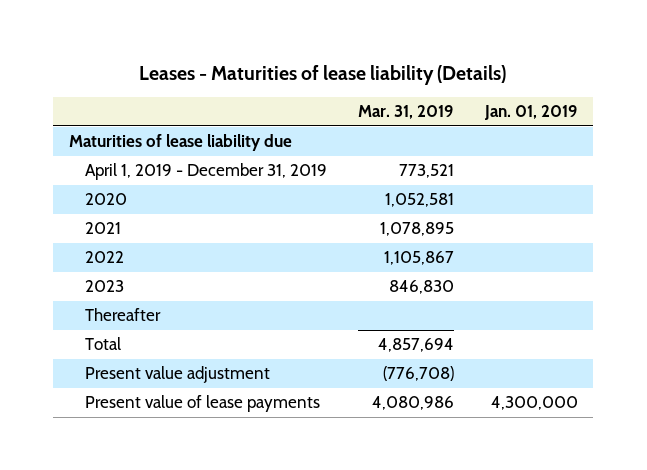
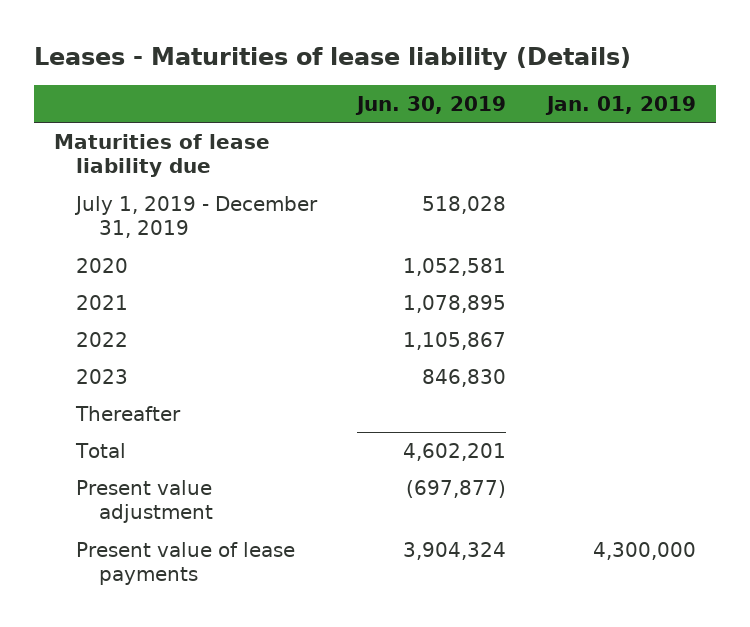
[358,104,455,119] Mar. 31, 2019 -> none
none -> [355,96,507,116] Jun. 30, 2019
[85,163,328,181] April 1, 2019 - December 31, 2019 -> [74,196,319,239] July 1, 2019 - December 31, 2019

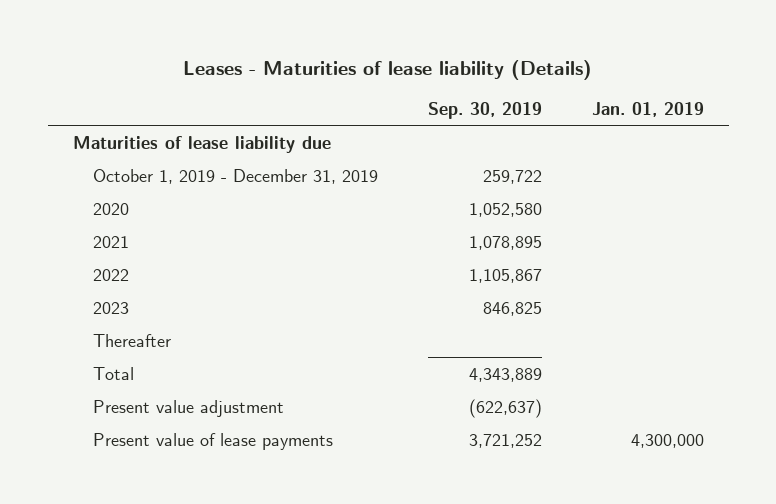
[355,96,507,116] Jun. 30, 2019 -> none
none -> [427,101,542,119] Sep. 30, 2019
[74,196,319,239] July 1, 2019 - December 31, 2019 -> [93,168,379,184] October 1, 2019 - December 31, 2019

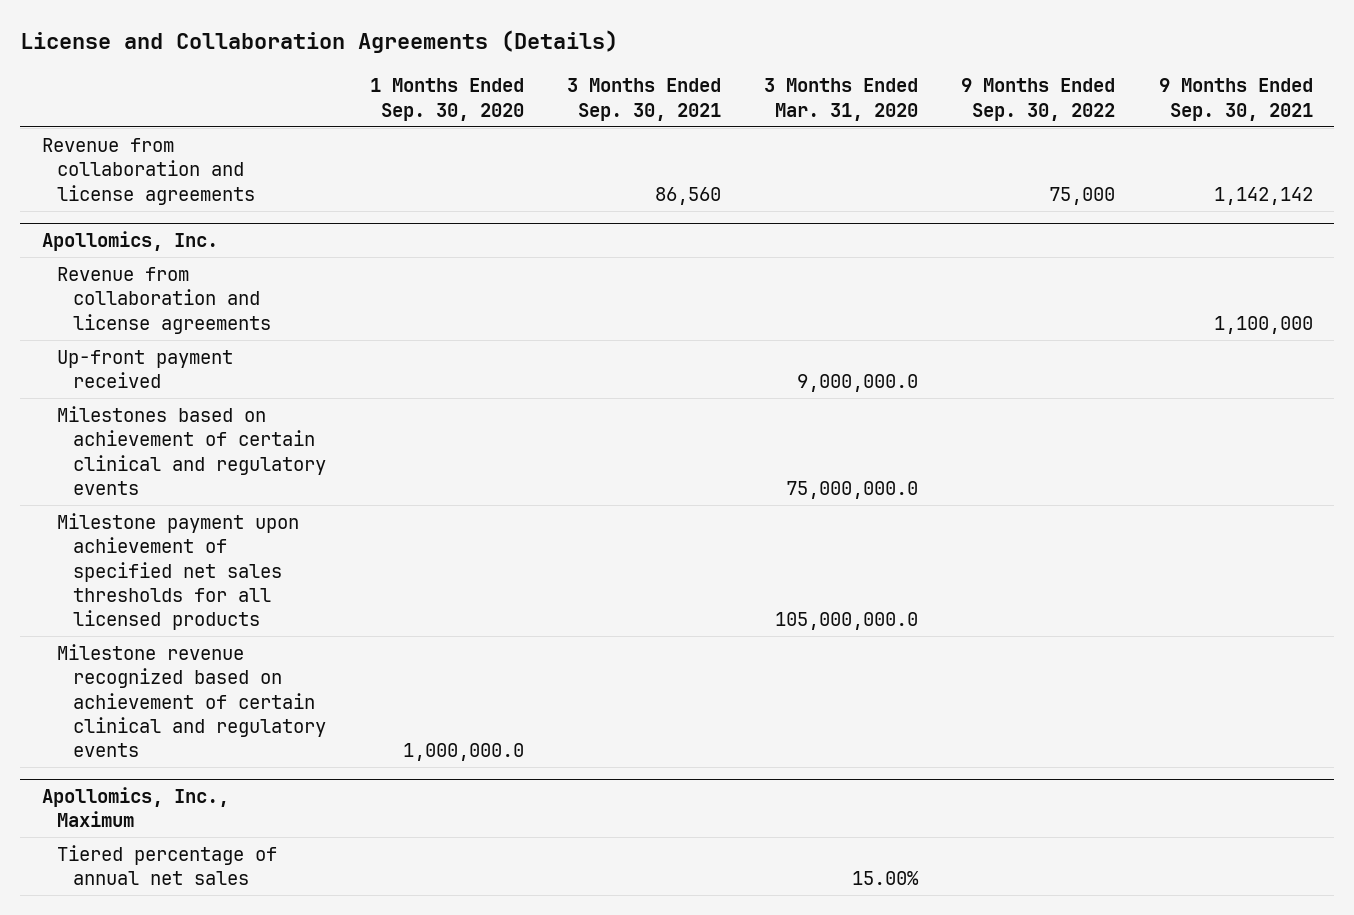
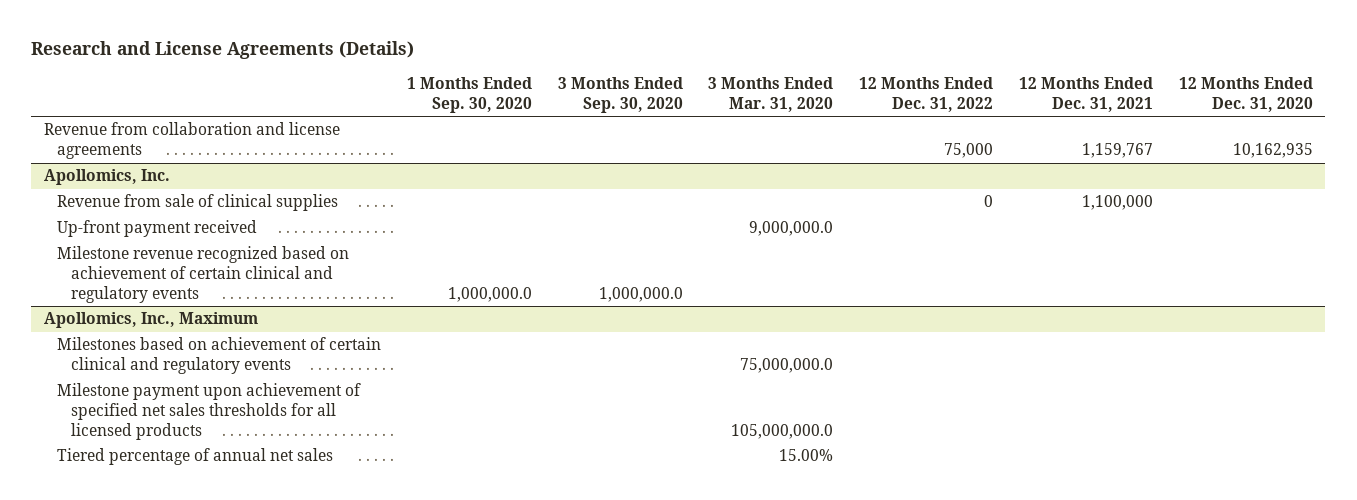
[19,30,618,54] License and Collaboration Agreements (Details) -> [31,41,415,60] Research and License Agreements (Details)
[566,78,721,121] 3 Months Ended Sep. 30, 2021 -> none
[961,78,1116,121] 9 Months Ended Sep. 30, 2022 -> none
[1158,78,1313,121] 9 Months Ended Sep. 30, 2021 -> none
none -> [557,77,683,113] 3 Months Ended Sep. 30, 2020
none -> [859,77,994,112] 12 Months Ended Dec. 31, 2022
none -> [1018,77,1153,112] 12 Months Ended Dec. 31, 2021
none -> [1178,77,1313,112] 12 Months Ended Dec. 31, 2020
[57,266,272,334] Revenue from collaboration and license agreements -> none
none -> [57,194,339,212] Revenue from sale of clinical supplies
[57,405,327,495] Milestones based on achievement of certain clinical and regulatory events -> none
[57,512,300,631] Milestone payment upon achievement of specified net sales thresholds for all licensed products -> none
none -> [57,337,382,375] Milestones based on achievement of certain clinical and regulatory events
none -> [57,383,362,440] Milestone payment upon achievement of specified net sales thresholds for all licensed products

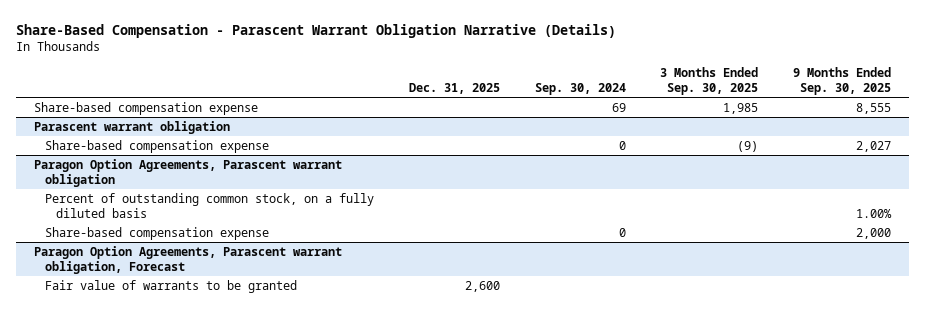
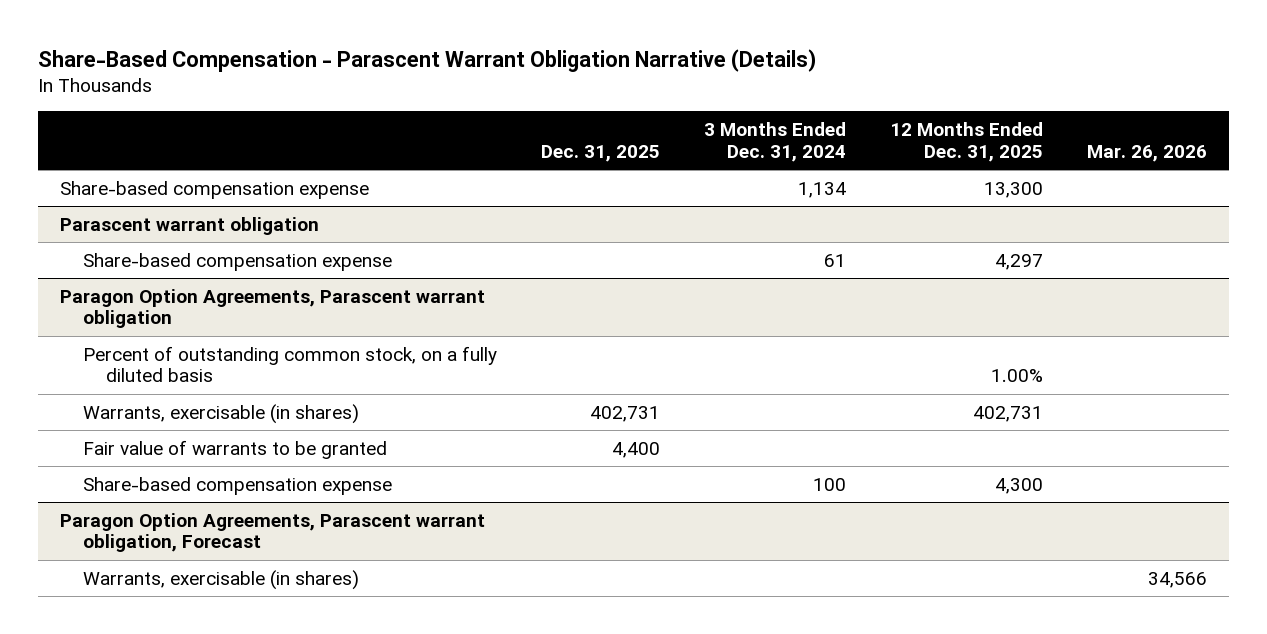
[534,82,626,95] Sep. 30, 2024 -> none
[660,66,759,95] 3 Months Ended Sep. 30, 2025 -> none
[793,66,892,95] 9 Months Ended Sep. 30, 2025 -> none
none -> [704,121,847,162] 3 Months Ended Dec. 31, 2024
none -> [890,121,1044,162] 12 Months Ended Dec. 31, 2025
none -> [1087,144,1208,162] Mar. 26, 2026
none -> [82,403,359,424] Warrants, exercisable (in shares)
none -> [82,439,387,459] Fair value of warrants to be granted
[44,280,297,294] Fair value of warrants to be granted -> none
none -> [82,569,359,590] Warrants, exercisable (in shares)

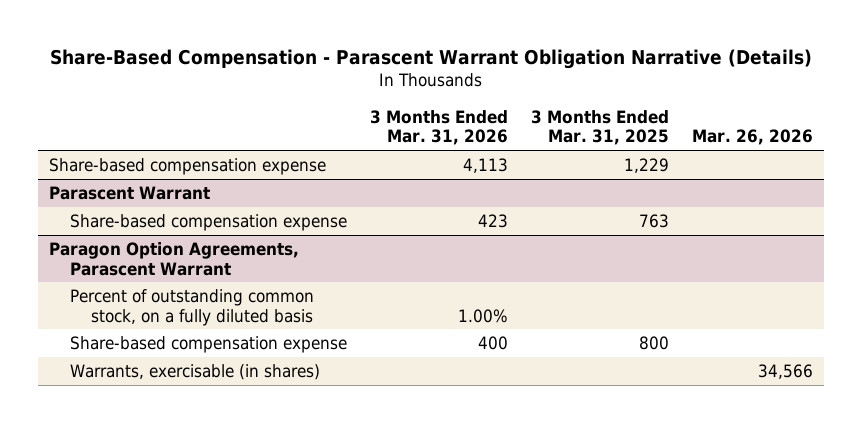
[540,144,660,162] Dec. 31, 2025 -> none
[704,121,847,162] 3 Months Ended Dec. 31, 2024 -> none
[890,121,1044,162] 12 Months Ended Dec. 31, 2025 -> none
none -> [370,110,509,146] 3 Months Ended Mar. 31, 2026
none -> [530,110,669,146] 3 Months Ended Mar. 31, 2025
[59,216,319,235] Parascent warrant obligation -> [49,186,211,201] Parascent Warrant
[59,288,485,329] Paragon Option Agreements, Parascent warrant obligation -> none
[82,345,497,383] Percent of outstanding common stock, on a fully diluted basis -> none
[82,403,359,424] Warrants, exercisable (in shares) -> none
[82,439,387,459] Fair value of warrants to be granted -> none
[82,476,392,495] Share-based compensation expense -> none
[59,512,485,553] Paragon Option Agreements, Parascent warrant obligation, Forecast -> [49,242,300,276] Paragon Option Agreements, Parascent Warrant
none -> [70,289,315,326] Percent of outstanding common stock, on a fully diluted basis
none -> [70,336,348,354] Share-based compensation expense

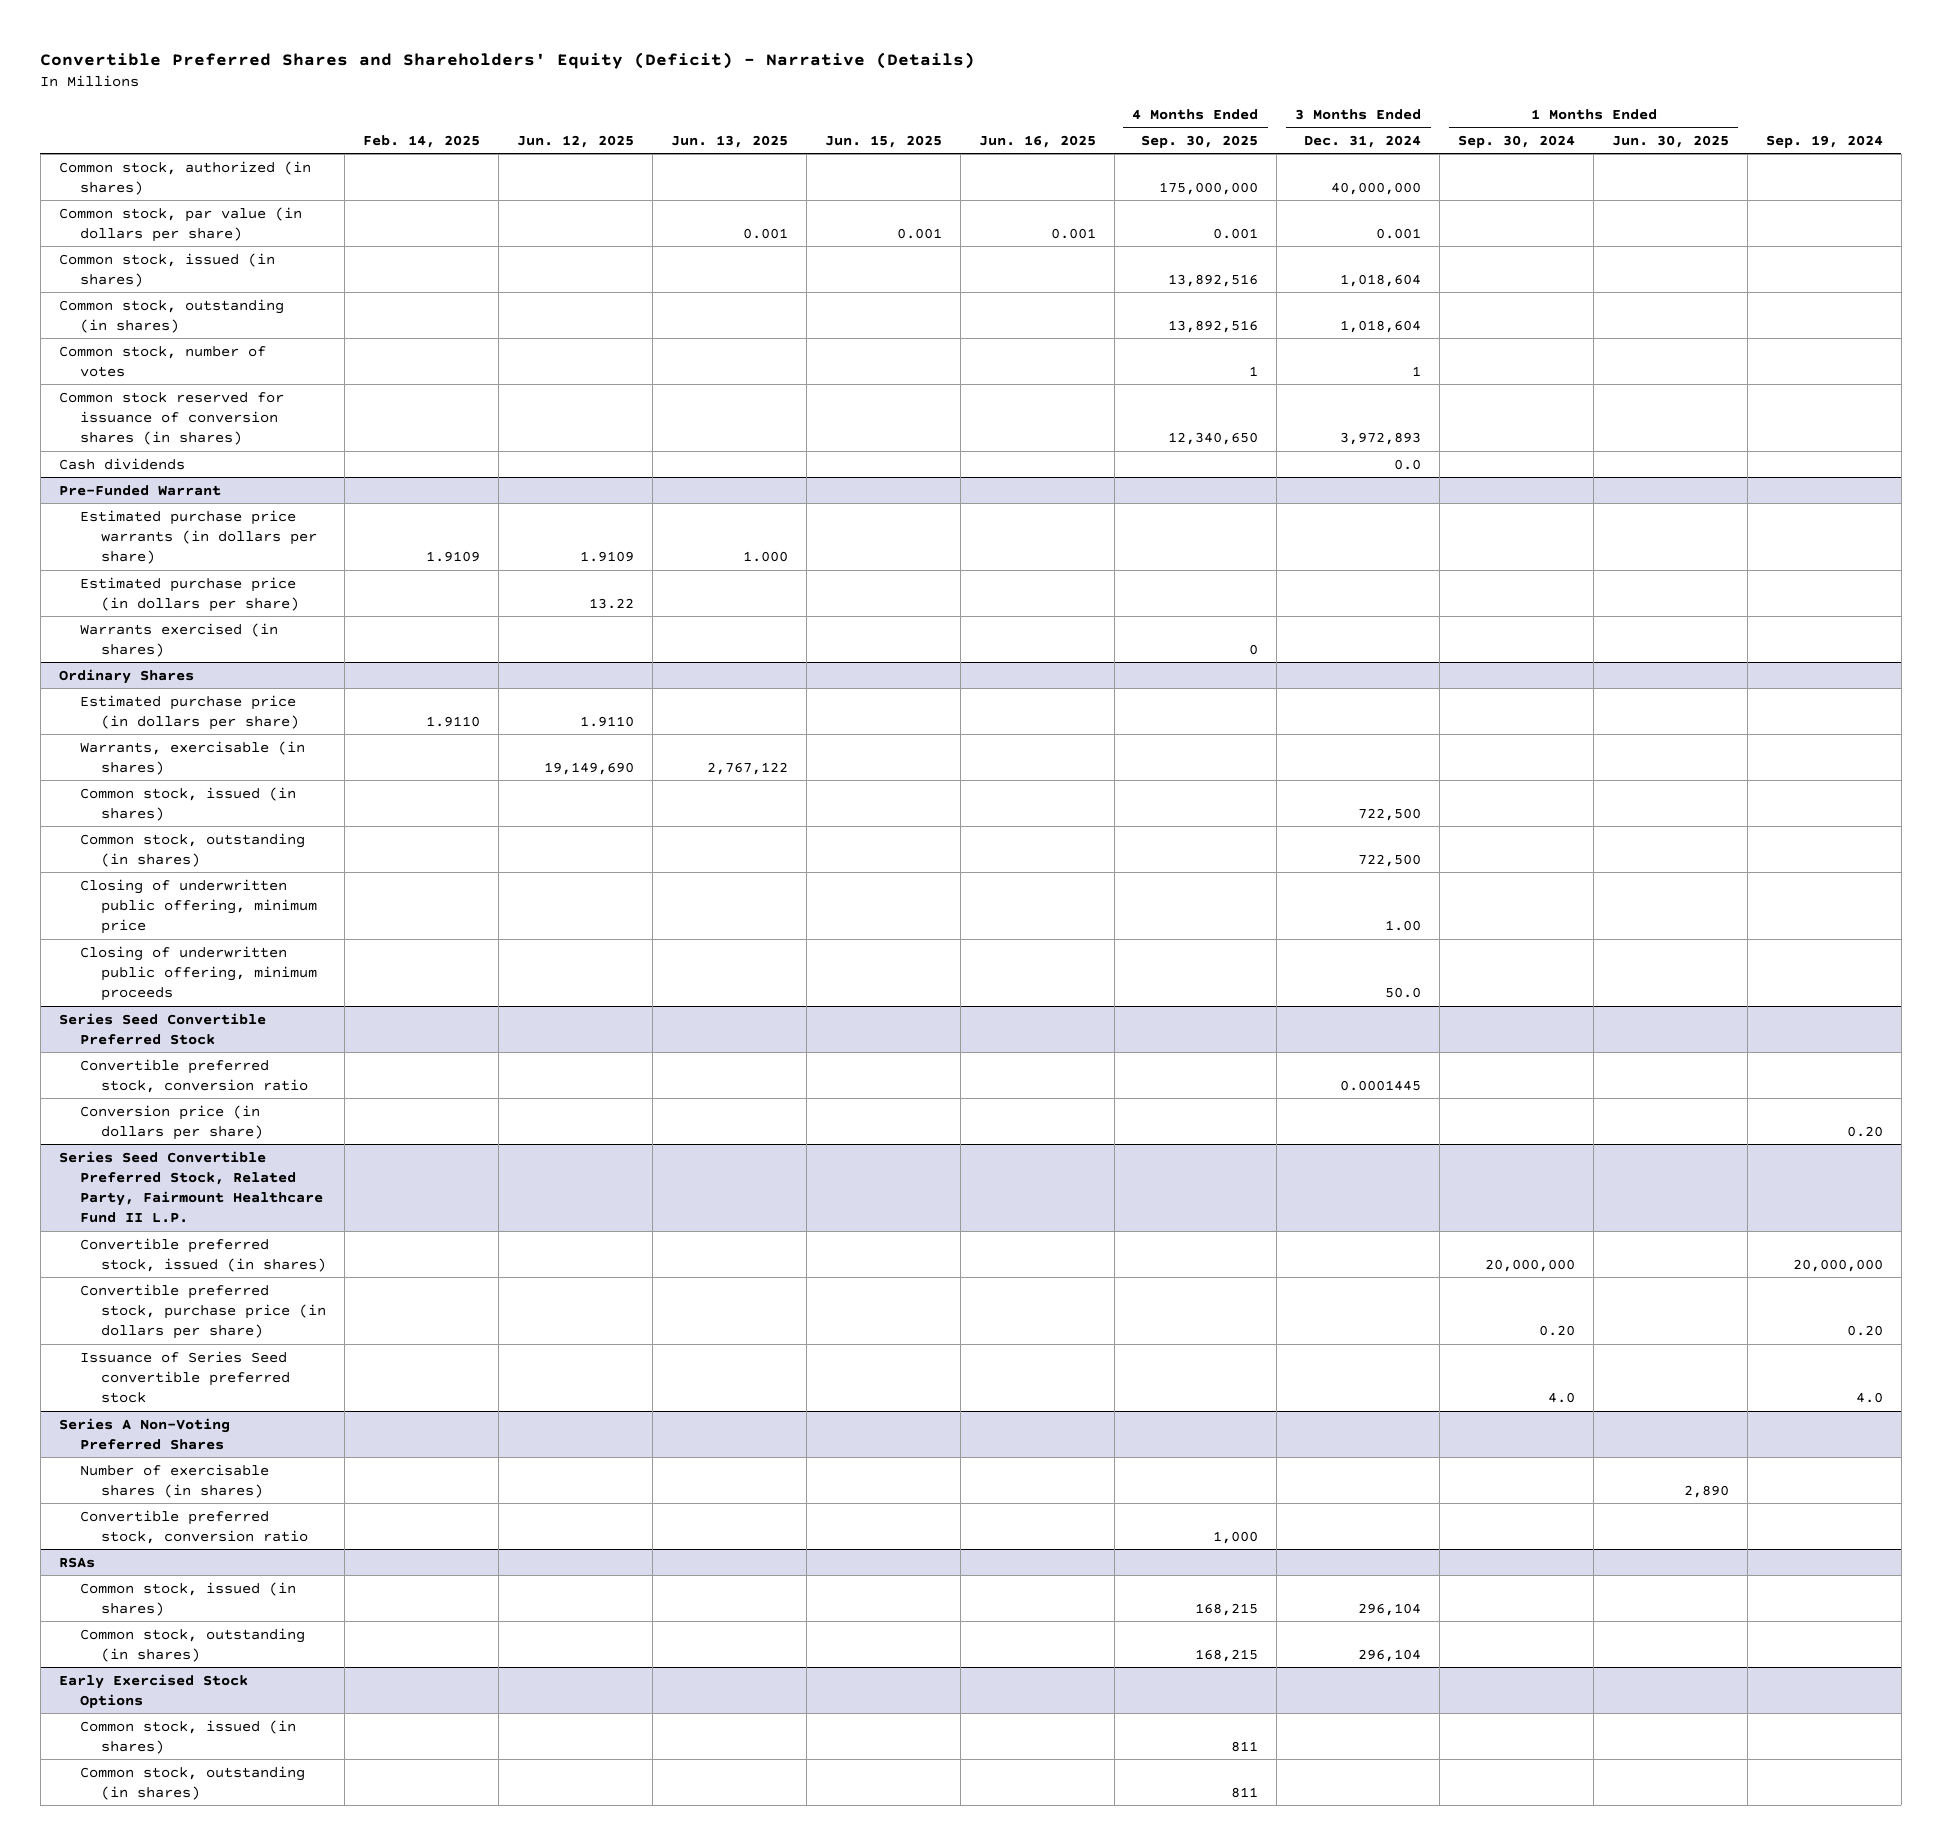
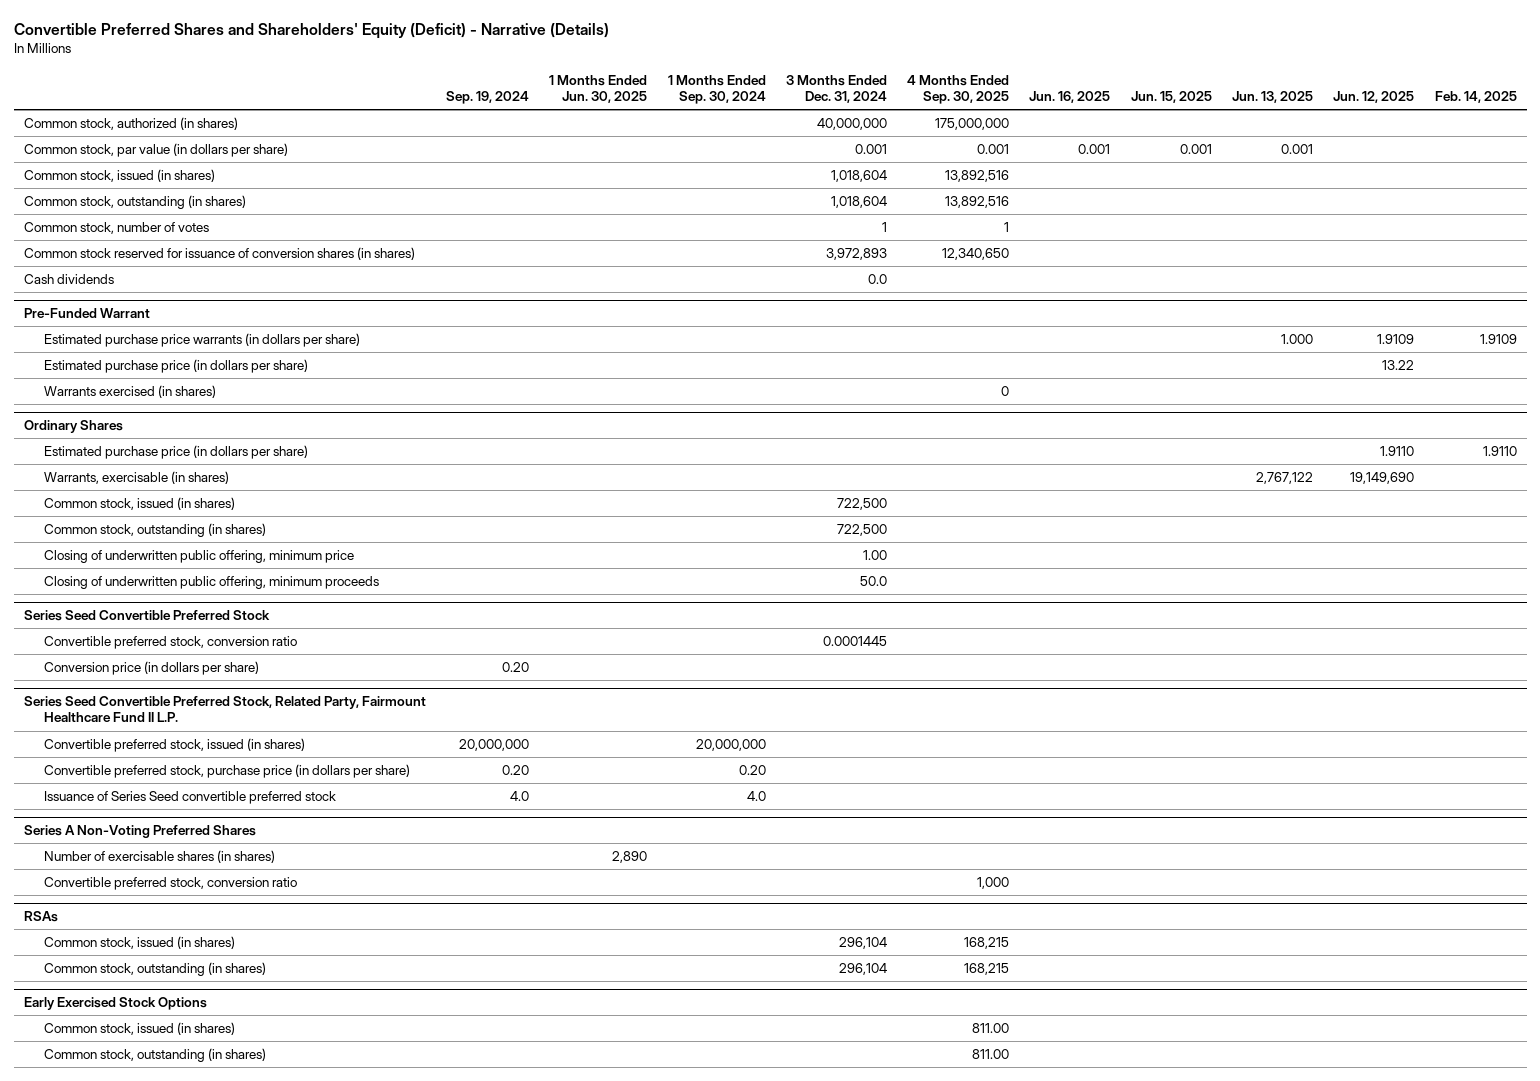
[1231,1740,1259,1752] 811 -> [972,1023,1010,1034] 811.00
[1231,1786,1259,1798] 811 -> [972,1049,1010,1060] 811.00

